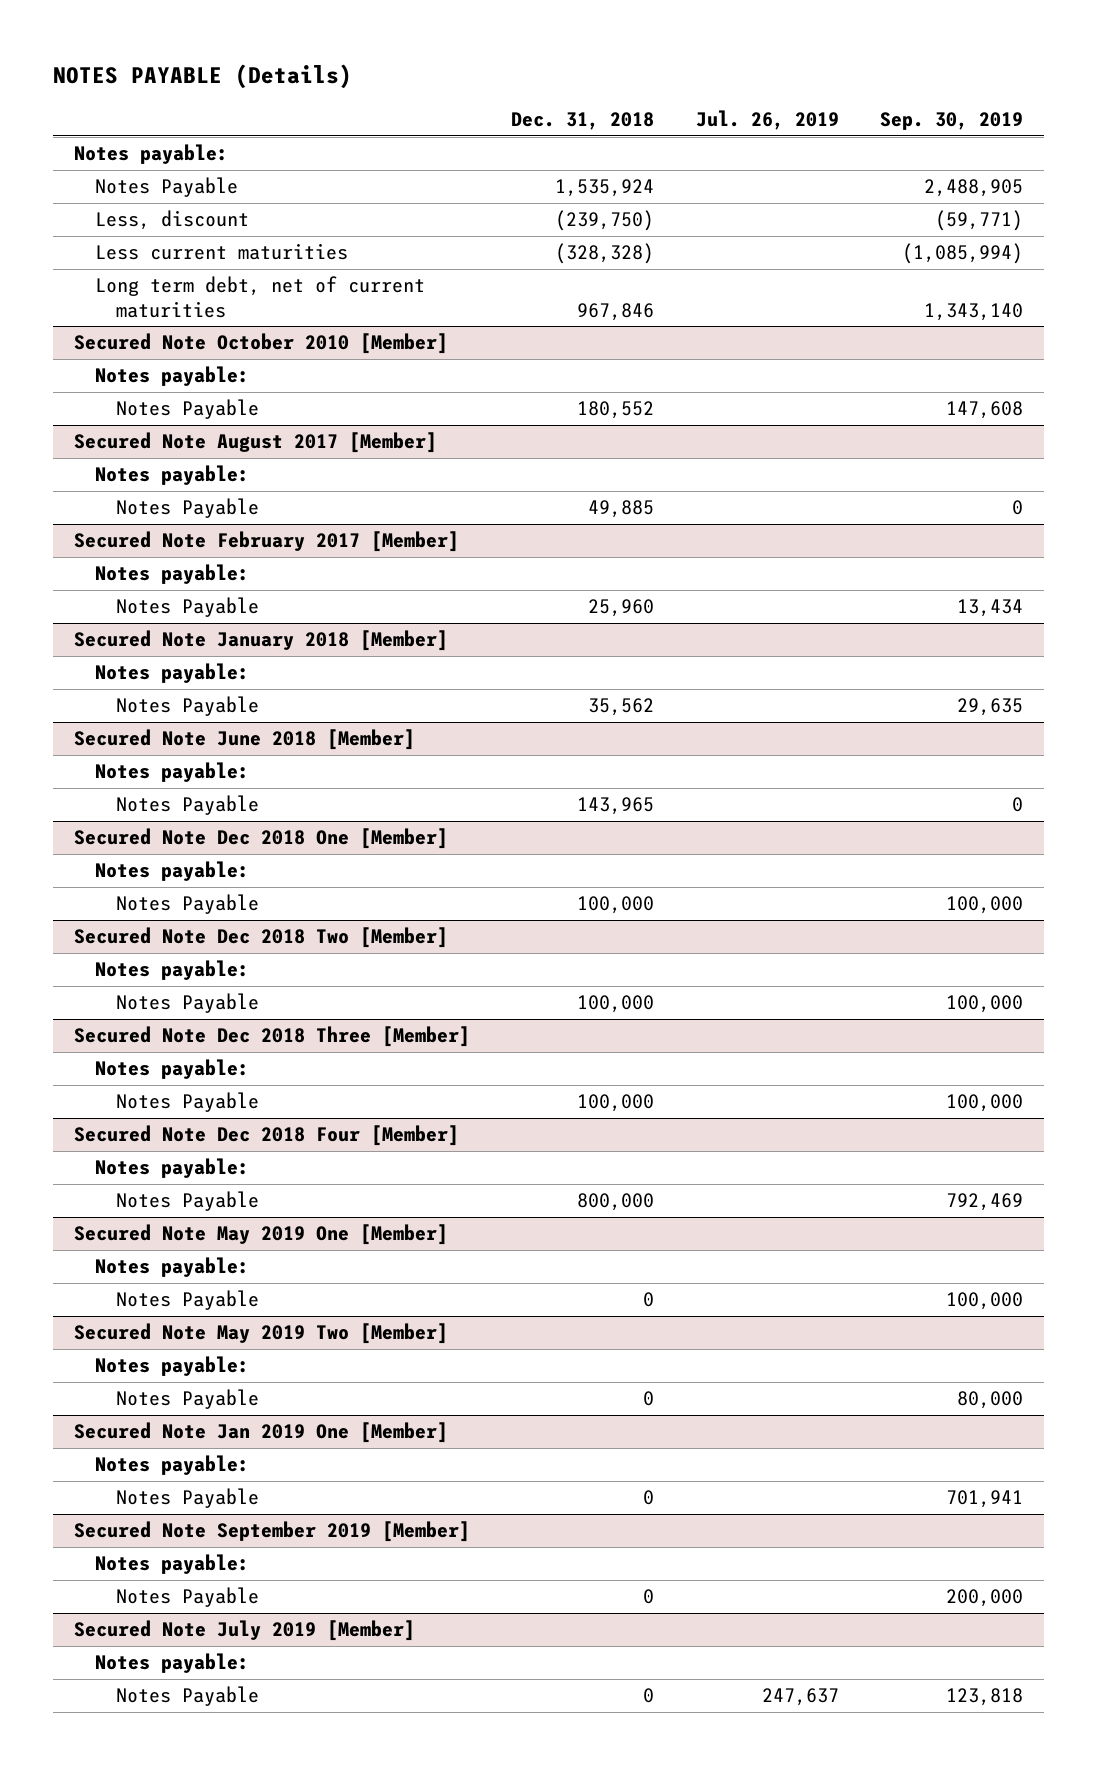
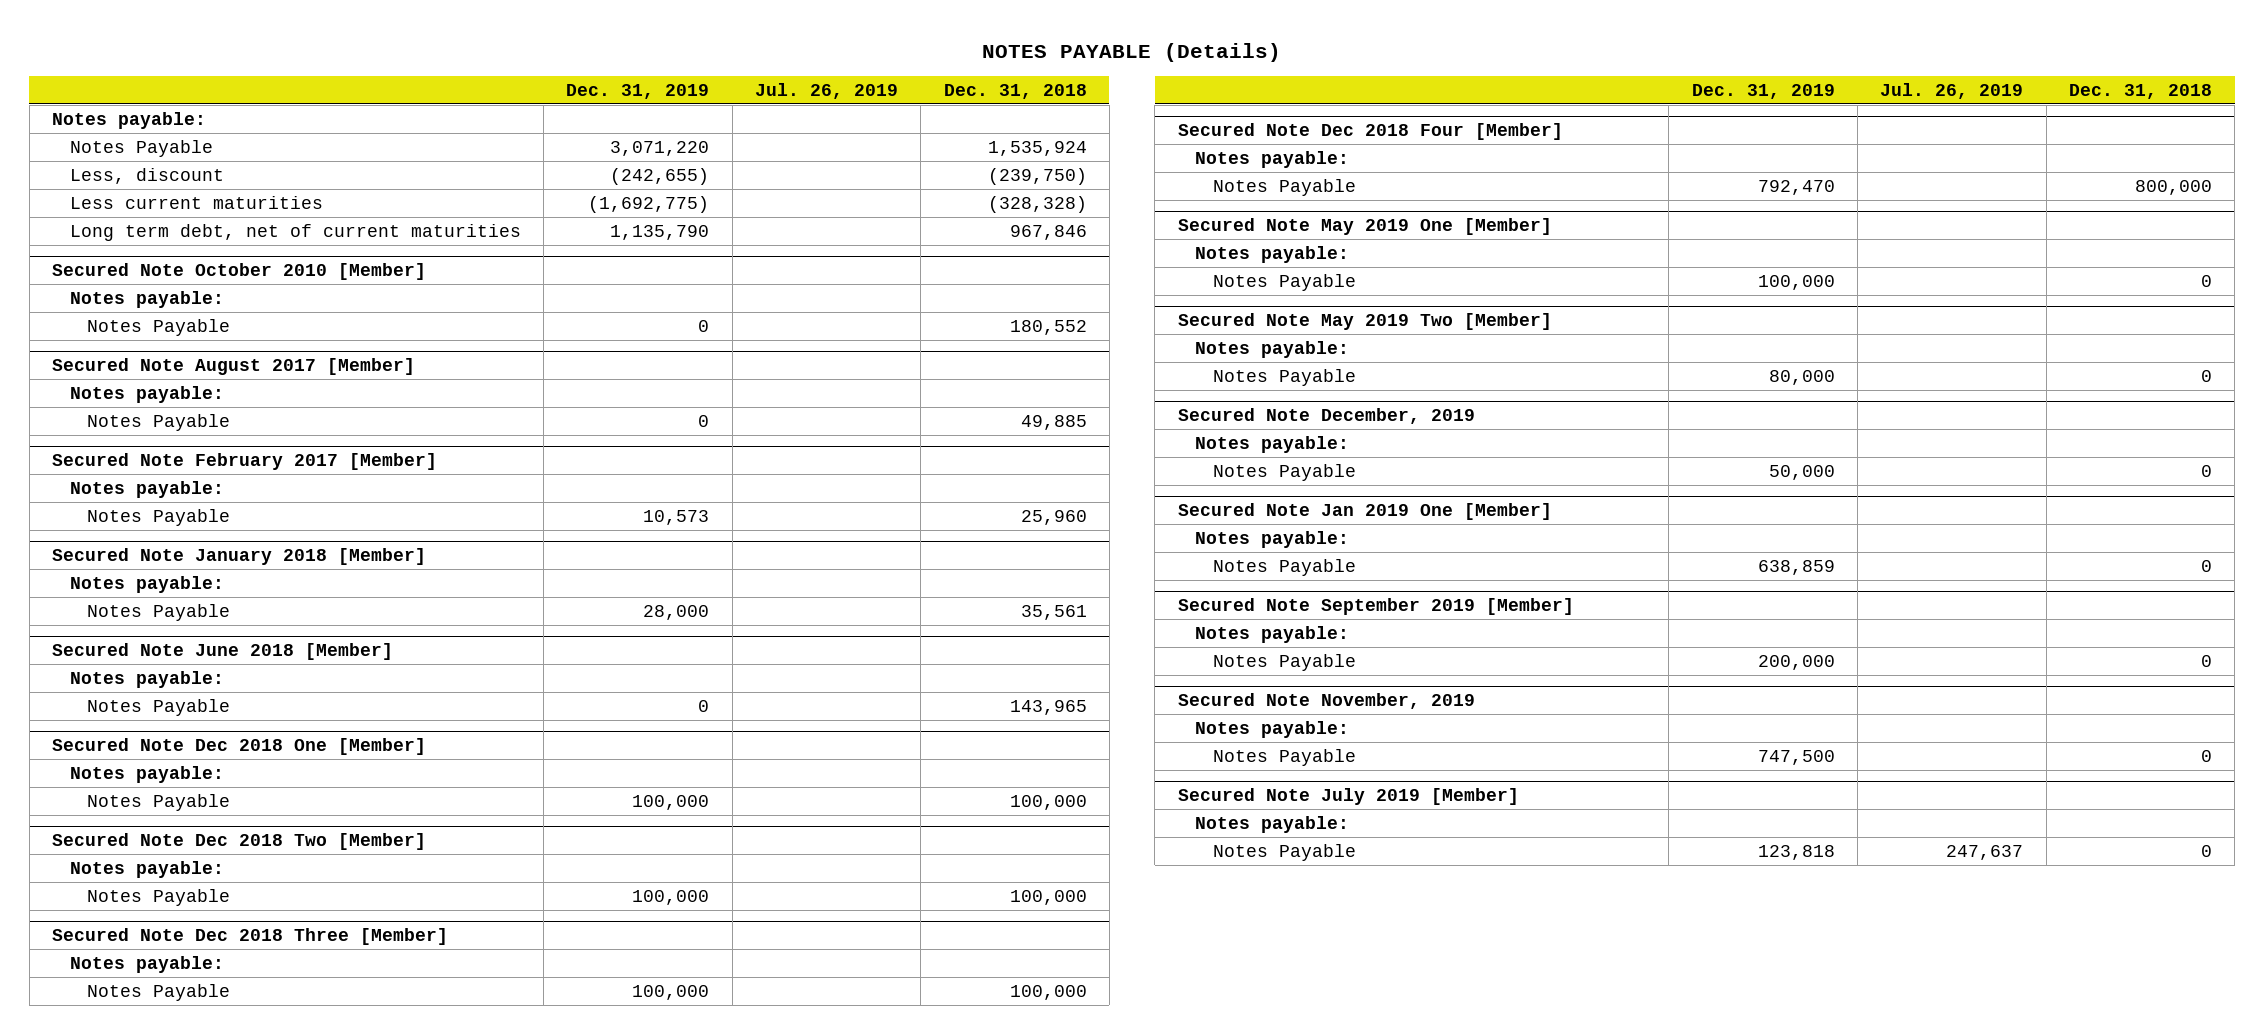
[880,112,1024,131] Sep. 30, 2019 -> none
none -> [566,83,710,99] Dec. 31, 2019
[588,698,655,717] 35,562 -> [1020,604,1087,620] 35,561
none -> [1177,407,1475,424] Secured Note December, 2019
none -> [1195,435,1350,453] Notes payable:
none -> [1212,463,1356,481] Notes Payable
none -> [1177,692,1475,709] Secured Note November, 2019
none -> [1195,720,1350,738] Notes payable:
none -> [1212,748,1356,766] Notes Payable

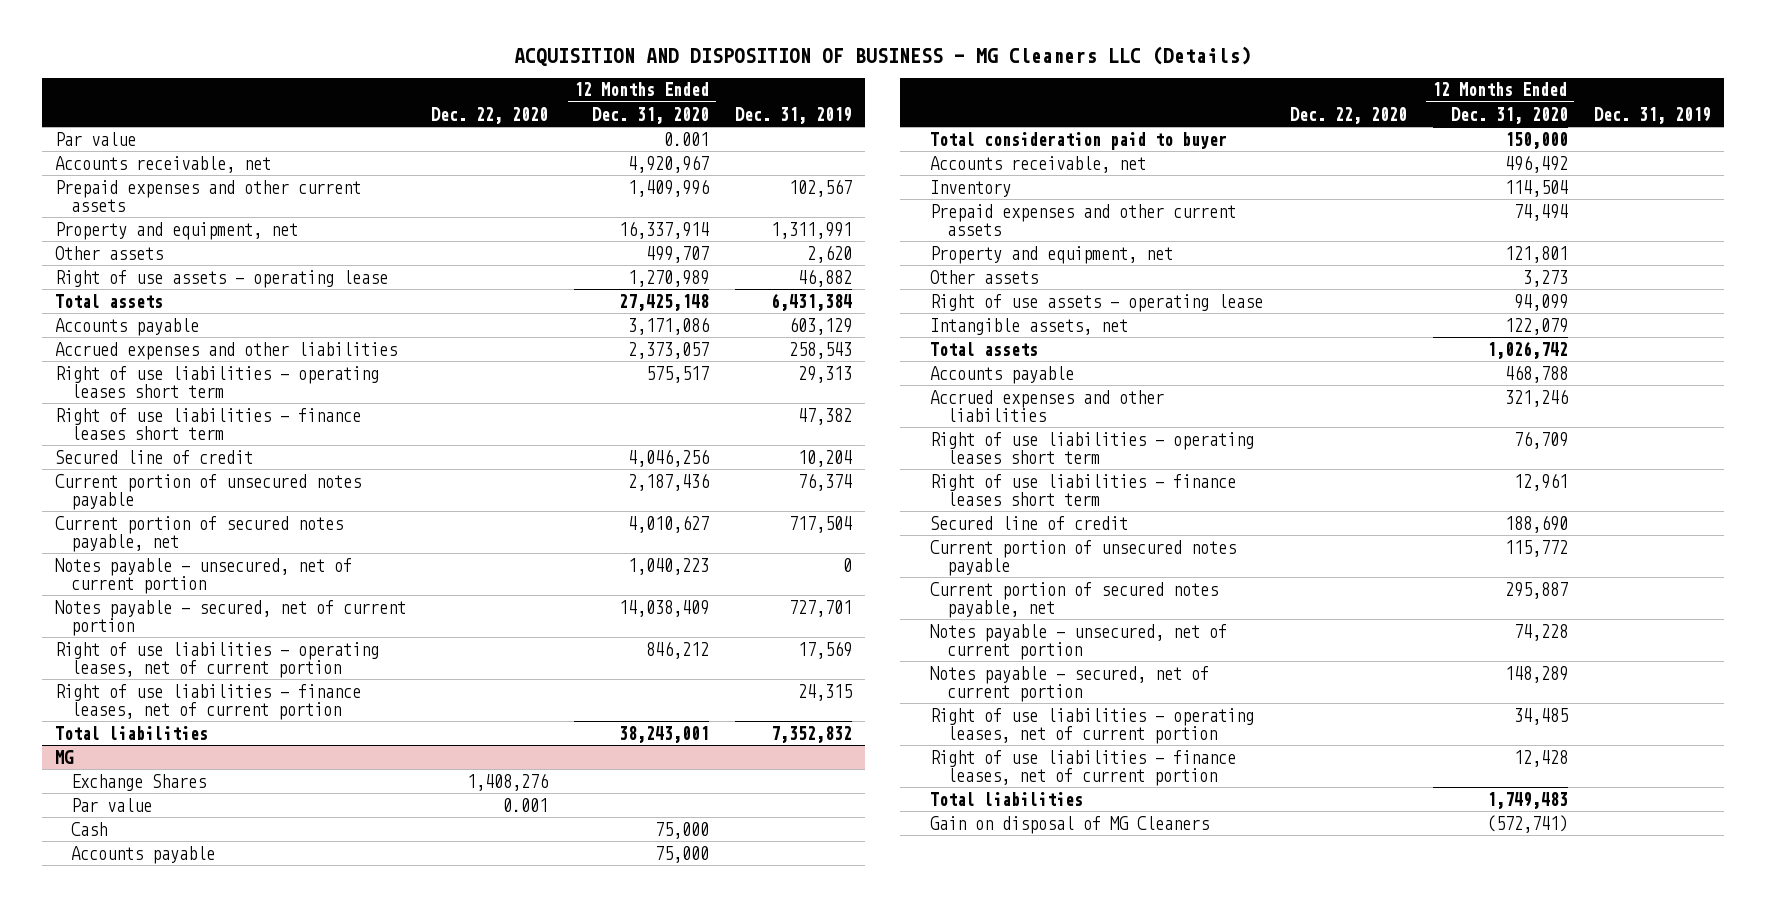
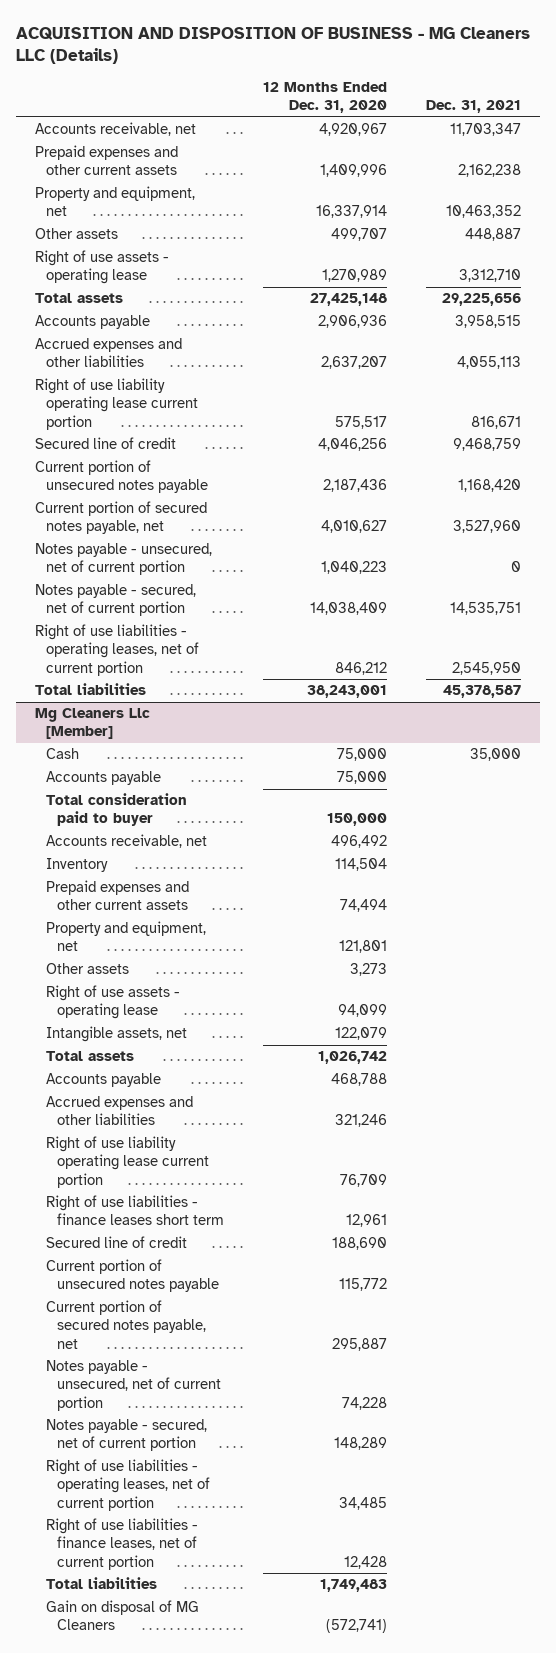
[431,106,549,124] Dec. 22, 2020 -> none
[735,106,853,124] Dec. 31, 2019 -> none
none -> [425,100,521,114] Dec. 31, 2021
[54,131,136,146] Par value -> none
[54,407,361,440] Right of use liabilities - finance leases short term -> none
[628,316,710,335] 3,171,086 -> [317,315,387,329] 2,906,936
[628,341,710,359] 2,373,057 -> [320,356,387,370] 2,637,207
[54,365,379,398] Right of use liabilities - operating leases short term -> [35,378,199,430] Right of use liability operating lease current portion
[54,683,361,720] Right of use liabilities - finance leases, net of current portion -> none
[71,773,207,791] Exchange Shares -> none
[71,797,153,812] Par value -> none
[54,749,74,764] MG -> [35,708,151,740] Mg Cleaners Llc [Member]
[929,431,1254,464] Right of use liabilities - operating leases short term -> [46,1136,209,1188] Right of use liability operating lease current portion

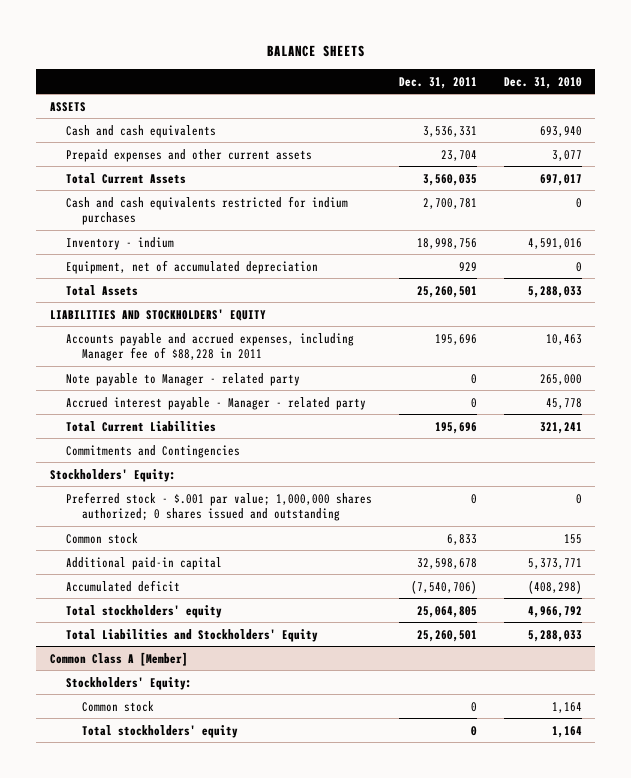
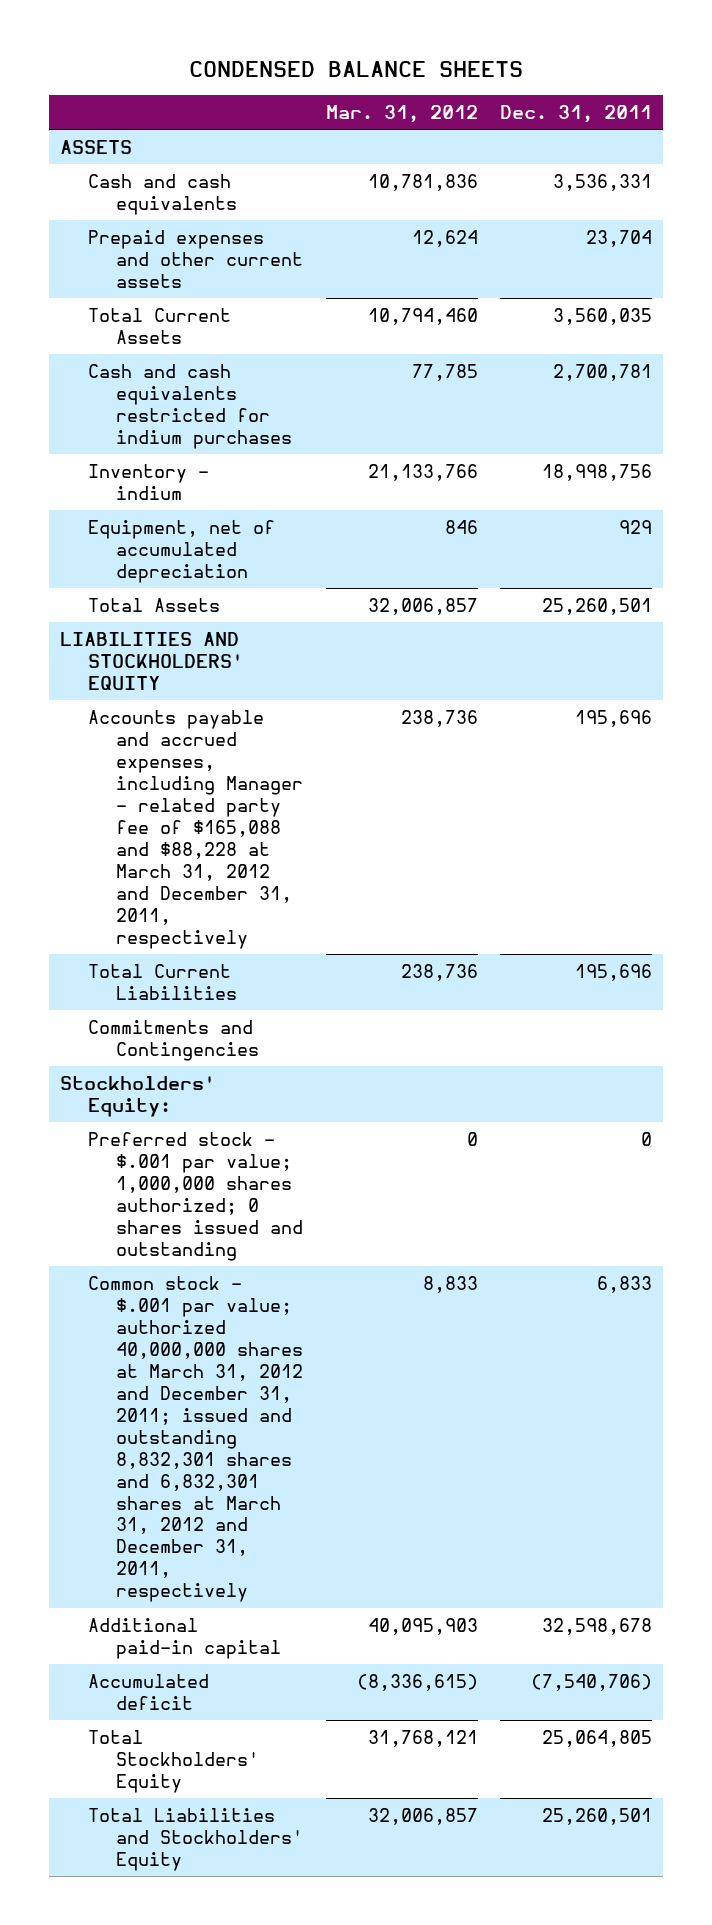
[266,45,365,58] BALANCE SHEETS -> [188,60,523,77] CONDENSED BALANCE SHEETS
[503,76,582,89] Dec. 31, 2010 -> none
none -> [325,105,478,124] Mar. 31, 2012
[65,372,300,386] Note payable to Manager - related party -> none
[65,396,366,410] Accrued interest payable - Manager - related party -> none
[65,332,354,362] Accounts payable and accrued expenses, including Manager fee of $88,228 in 2011 -> [88,709,304,949] Accounts payable and accrued expenses, including Manager - related party fee of $165,088 and $88,228 at March 31, 2012 and December 31, 2011, respectively
[65,532,138,544] Common stock -> [88,1275,304,1603] Common stock - $.001 par value; authorized 40,000,000 shares at March 31, 2012 and December 31, 2011; issued and outstanding 8,832,301 shares and 6,832,301 shares at March 31, 2012 and December 31, 2011, respectively
[65,604,222,618] Total stockholders' equity -> [88,1729,260,1793] Total Stockholders' Equity
[49,651,188,666] Common Class A [Member] -> none
[65,676,192,690] Stockholders' Equity: -> none
[81,700,154,712] Common stock -> none
[81,724,238,738] Total stockholders' equity -> none

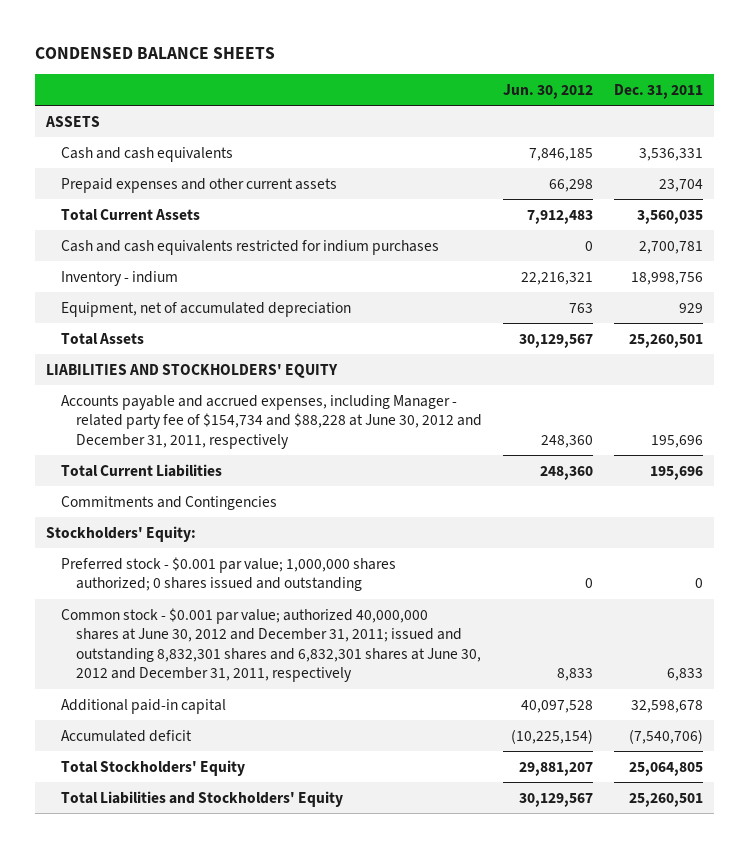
[325,105,478,124] Mar. 31, 2012 -> none
none -> [502,84,593,100] Jun. 30, 2012
[88,709,304,949] Accounts payable and accrued expenses, including Manager - related party fee of $165,088 and $88,228 at March 31, 2012 and December 31, 2011, respectively -> [60,394,482,449] Accounts payable and accrued expenses, including Manager - related party fee of $154,734 and $88,228 at June 30, 2012 and December 31, 2011, respectively
[88,1131,304,1261] Preferred stock - $.001 par value; 1,000,000 shares authorized; 0 shares issued and outstanding -> [60,556,396,592] Preferred stock - $0.001 par value; 1,000,000 shares authorized; 0 shares issued and outstanding
[88,1275,304,1603] Common stock - $.001 par value; authorized 40,000,000 shares at March 31, 2012 and December 31, 2011; issued and outstanding 8,832,301 shares and 6,832,301 shares at March 31, 2012 and December 31, 2011, respectively -> [60,607,481,683] Common stock - $0.001 par value; authorized 40,000,000 shares at June 30, 2012 and December 31, 2011; issued and outstanding 8,832,301 shares and 6,832,301 shares at June 30, 2012 and December 31, 2011, respectively

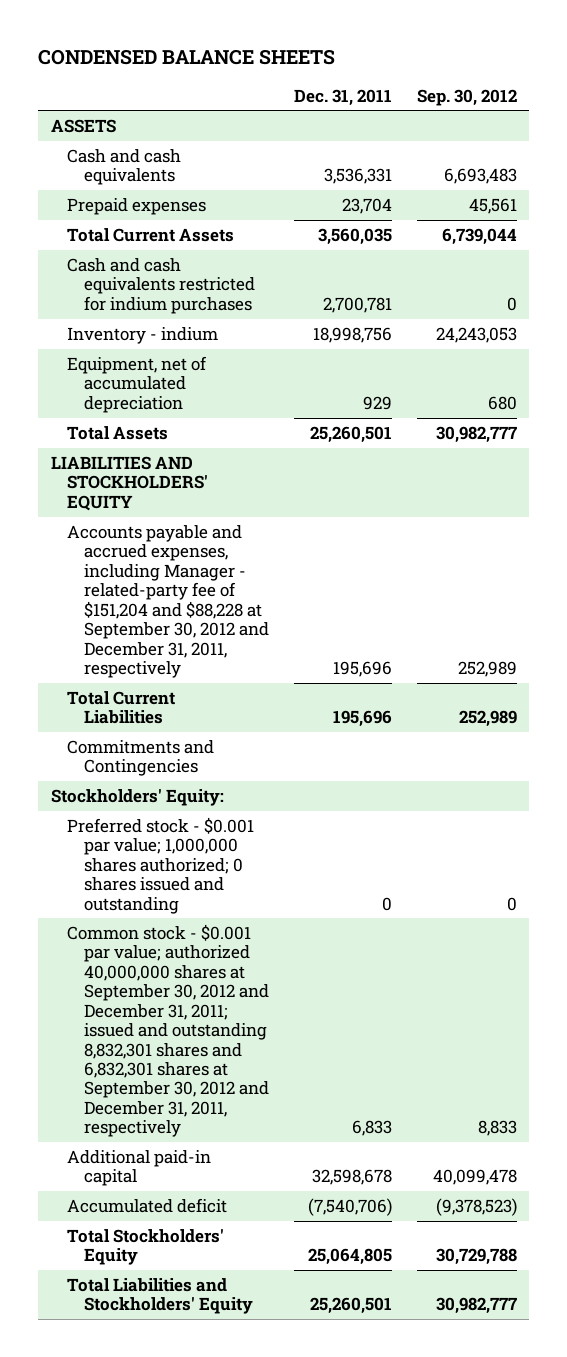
[502,84,593,100] Jun. 30, 2012 -> none
none -> [416,88,517,106] Sep. 30, 2012
[60,177,337,193] Prepaid expenses and other current assets -> [67,197,207,215] Prepaid expenses
[60,394,482,449] Accounts payable and accrued expenses, including Manager - related party fee of $154,734 and $88,228 at June 30, 2012 and December 31, 2011, respectively -> [67,524,269,678] Accounts payable and accrued expenses, including Manager - related-party fee of $151,204 and $88,228 at September 30, 2012 and December 31, 2011, respectively
[60,607,481,683] Common stock - $0.001 par value; authorized 40,000,000 shares at June 30, 2012 and December 31, 2011; issued and outstanding 8,832,301 shares and 6,832,301 shares at June 30, 2012 and December 31, 2011, respectively -> [67,923,269,1138] Common stock - $0.001 par value; authorized 40,000,000 shares at September 30, 2012 and December 31, 2011; issued and outstanding 8,832,301 shares and 6,832,301 shares at September 30, 2012 and December 31, 2011, respectively

